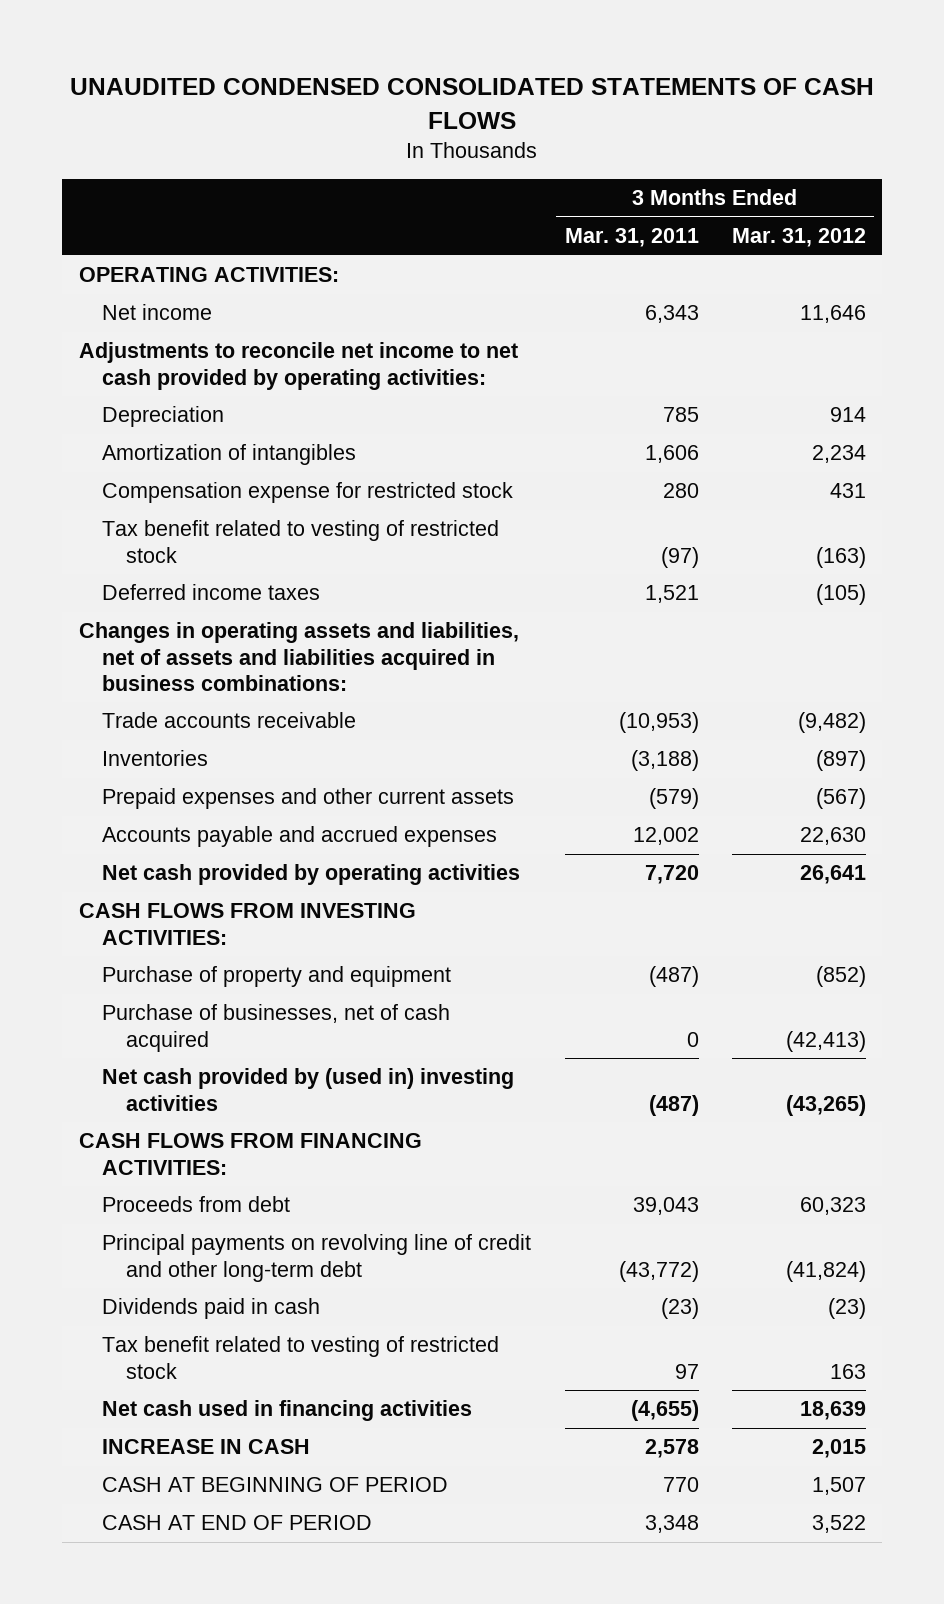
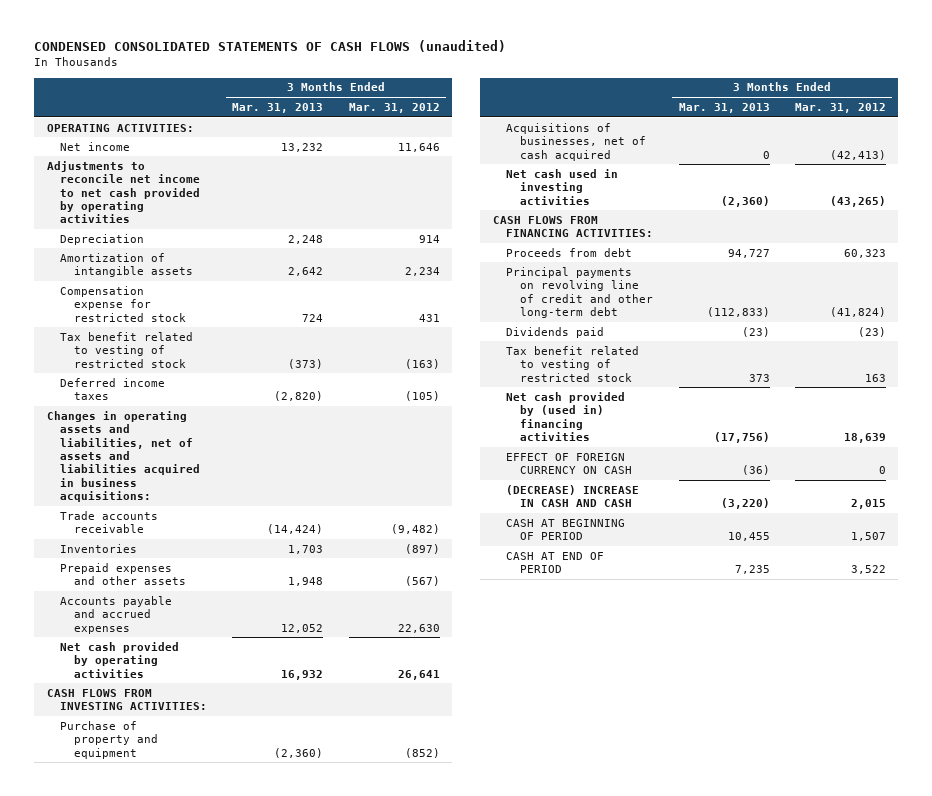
[70,78,875,129] UNAUDITED CONDENSED CONSOLIDATED STATEMENTS OF CASH FLOWS -> [34,40,507,53] CONDENSED CONSOLIDATED STATEMENTS OF CASH FLOWS (unaudited)
[564,228,699,248] Mar. 31, 2011 -> none
none -> [232,102,324,113] Mar. 31, 2013
[78,342,518,390] Adjustments to reconcile net income to net cash provided by operating activities: -> [46,160,201,224] Adjustments to reconcile net income to net cash provided by operating activities
[102,444,357,466] Amortization of intangibles -> [60,252,194,278] Amortization of intangible assets
[78,622,519,691] Changes in operating assets and liabilities, net of assets and liabilities acquired in business combinations: -> [46,410,201,503] Changes in operating assets and liabilities, net of assets and liabilities acquired in business acquisitions:
[102,788,515,810] Prepaid expenses and other current assets -> [60,562,187,586] Prepaid expenses and other assets
[102,1004,451,1052] Purchase of businesses, net of cash acquired -> [506,122,647,161] Acquisitions of businesses, net of cash acquired
[102,1068,515,1111] Net cash provided by (used in) investing activities -> [506,168,619,205] Net cash used in investing activities
[102,1298,321,1320] Dividends paid in cash -> [506,326,605,338] Dividends paid
[102,1400,473,1422] Net cash used in financing activities -> [506,391,626,441] Net cash provided by (used in) financing activities
none -> [506,452,633,475] EFFECT OF FOREIGN CURRENCY ON CASH
[102,1439,311,1455] INCREASE IN CASH -> [506,484,640,508] (DECREASE) INCREASE IN CASH AND CASH

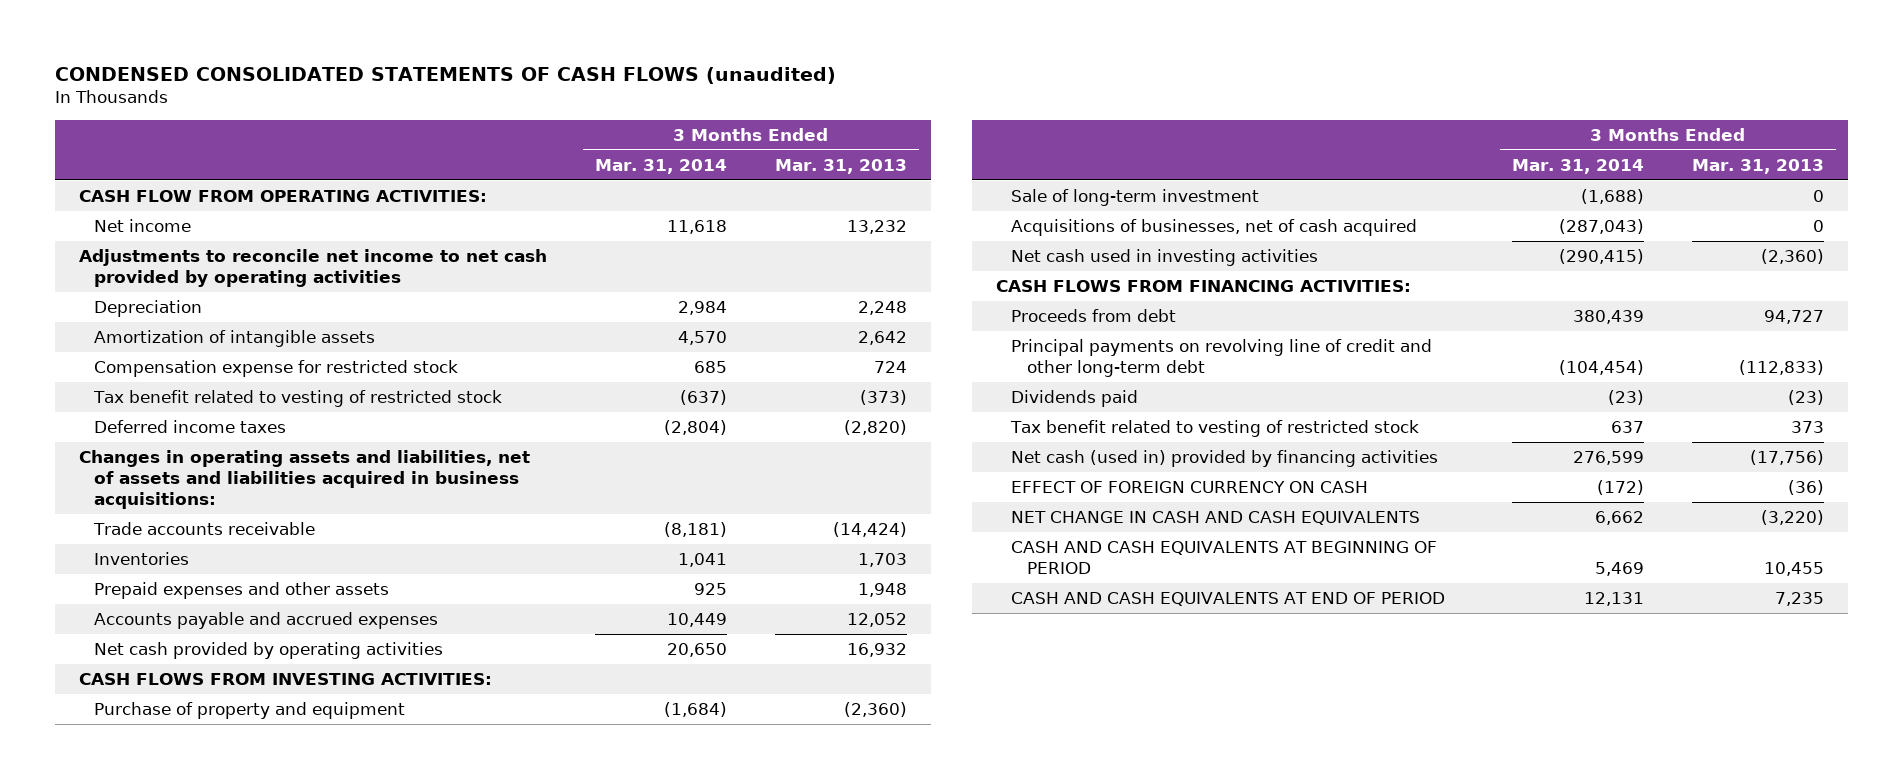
[348,102,440,113] Mar. 31, 2012 -> none
none -> [595,158,728,174] Mar. 31, 2014
[46,123,194,132] OPERATING ACTIVITIES: -> [79,190,488,203] CASH FLOW FROM OPERATING ACTIVITIES:
none -> [1011,189,1260,207] Sale of long-term investment
[506,391,626,441] Net cash provided by (used in) financing activities -> [1011,450,1439,468] Net cash (used in) provided by financing activities
[506,484,640,508] (DECREASE) INCREASE IN CASH AND CASH -> [1011,511,1421,526] NET CHANGE IN CASH AND CASH EQUIVALENTS
[506,518,626,541] CASH AT BEGINNING OF PERIOD -> [1011,541,1438,575] CASH AND CASH EQUIVALENTS AT BEGINNING OF PERIOD
[506,551,605,574] CASH AT END OF PERIOD -> [1011,592,1446,607] CASH AND CASH EQUIVALENTS AT END OF PERIOD

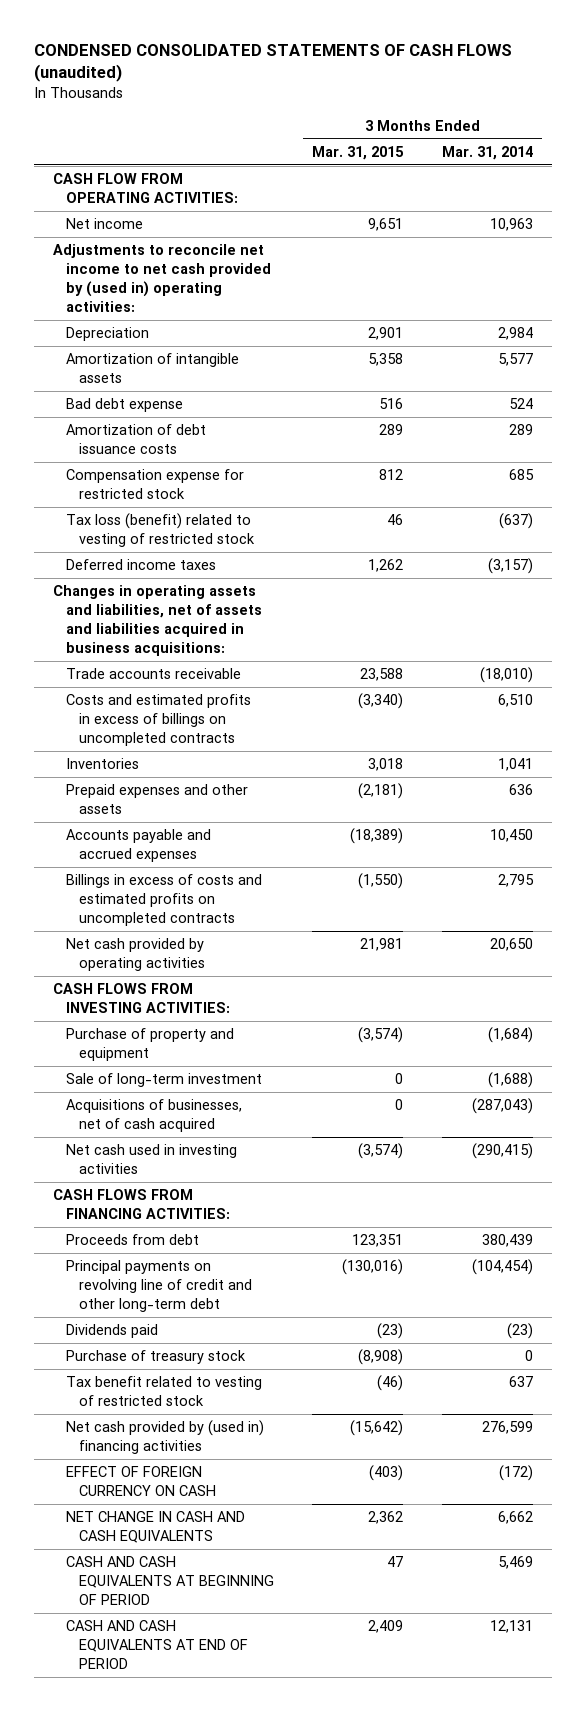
[774,158,907,174] Mar. 31, 2013 -> none
none -> [312,145,405,160] Mar. 31, 2015
[667,220,728,235] 11,618 -> [489,218,533,232] 10,963
[79,249,548,288] Adjustments to reconcile net income to net cash provided by operating activities -> [52,244,271,312] Adjustments to reconcile net income to net cash provided by (used in) operating activities:
[678,331,728,346] 4,570 -> [497,353,533,367] 5,577
none -> [65,398,183,413] Bad debt expense
none -> [65,424,206,455] Amortization of debt issuance costs
[93,390,503,408] Tax benefit related to vesting of restricted stock -> [65,513,256,548] Tax loss (benefit) related to vesting of restricted stock
[664,420,728,436] (2,804) -> [487,558,533,575] (3,157)
[664,522,728,538] (8,181) -> [479,667,533,684] (18,010)
none -> [65,694,251,746] Costs and estimated profits in excess of billings on uncompleted contracts
[694,583,728,596] 925 -> [508,784,533,796] 636
[667,613,728,628] 10,449 -> [489,829,533,843] 10,450
none -> [65,874,262,926] Billings in excess of costs and estimated profits on uncompleted contracts
none -> [65,1350,246,1365] Purchase of treasury stock
[1011,450,1439,468] Net cash (used in) provided by financing activities -> [65,1420,264,1455] Net cash provided by (used in) financing activities

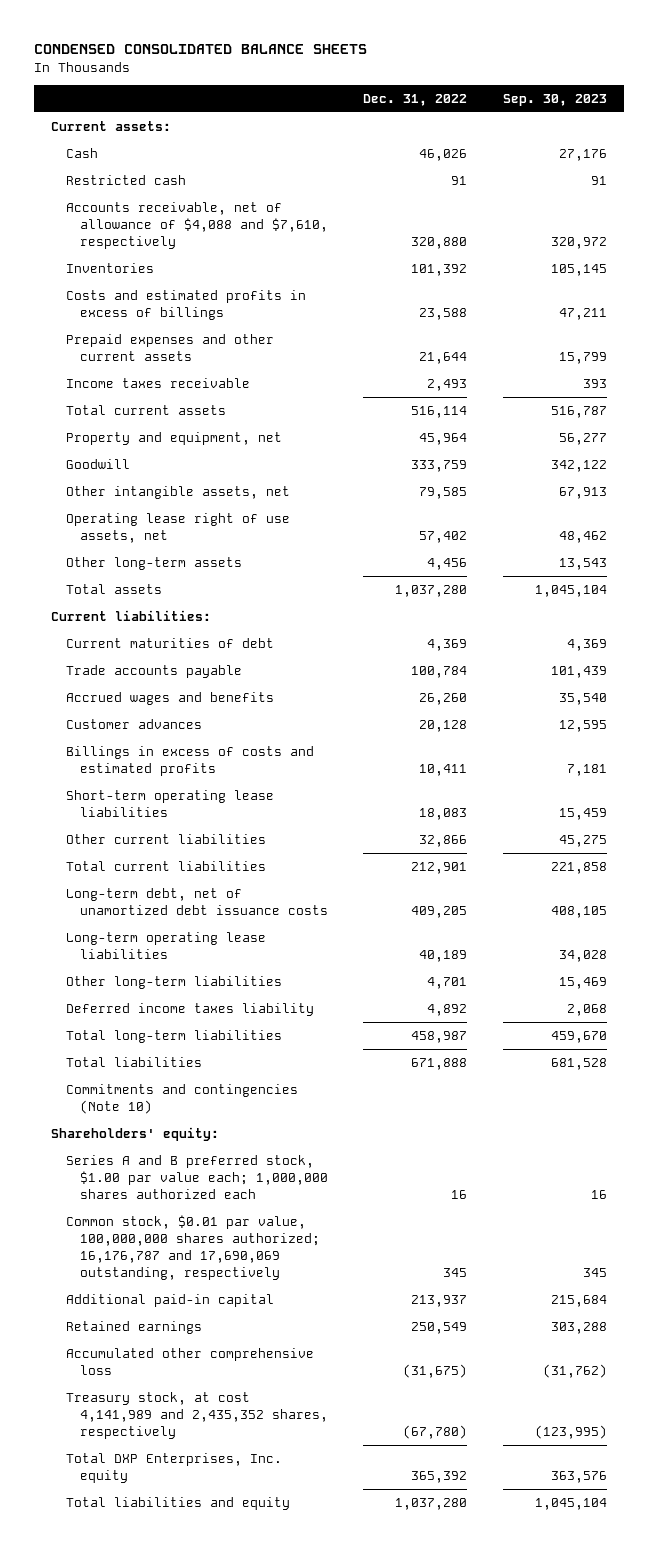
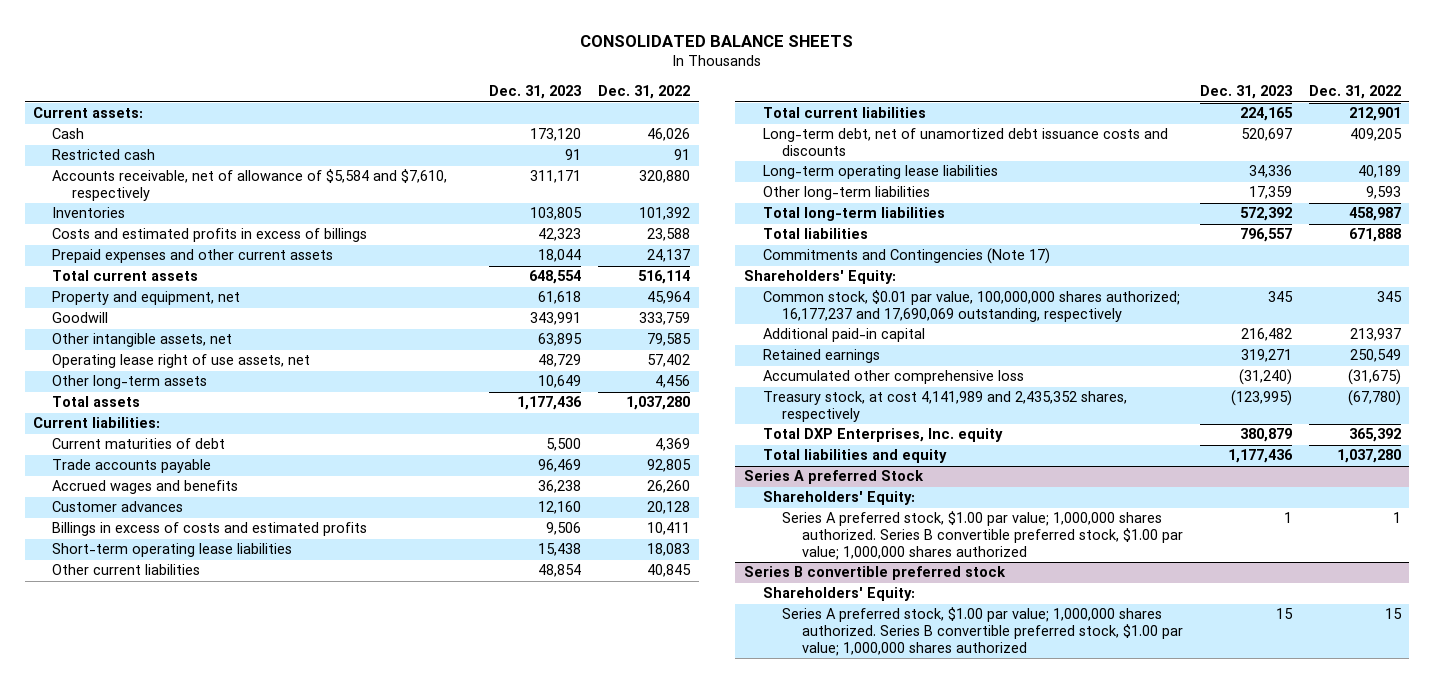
[33,44,367,55] CONDENSED CONSOLIDATED BALANCE SHEETS -> [579,34,853,47] CONSOLIDATED BALANCE SHEETS
[502,94,607,107] Sep. 30, 2023 -> none
none -> [489,85,582,100] Dec. 31, 2023
[65,201,328,250] Accounts receivable, net of allowance of $4,088 and $7,610, respectively -> [52,169,448,202] Accounts receivable, net of allowance of $5,584 and $7,610, respectively
[65,377,250,388] Income taxes receivable -> none
[419,352,468,365] 21,644 -> [647,249,691,263] 24,137
[411,665,468,678] 100,784 -> [647,459,692,473] 92,805
[419,834,468,847] 32,866 -> [647,564,692,578] 40,845
[65,887,328,916] Long-term debt, net of unamortized debt issuance costs -> [762,128,1168,157] Long-term debt, net of unamortized debt issuance costs and discounts
[65,1002,314,1016] Deferred income taxes liability -> none
[427,976,468,989] 4,701 -> [1365,186,1401,200] 9,593
[65,1154,328,1200] Series A and B preferred stock, $1.00 par value each; 1,000,000 shares authorized each -> none
[65,1083,298,1115] Commitments and contingencies (Note 10) -> [762,248,1050,265] Commitments and Contingencies (Note 17)
[51,1126,220,1141] Shareholders' equity: -> [743,270,896,285] Shareholders' Equity:
[65,1214,320,1281] Common stock, $0.01 par value, 100,000,000 shares authorized; 16,176,787 and 17,690,069 outstanding, respectively -> [762,290,1180,323] Common stock, $0.01 par value, 100,000,000 shares authorized; 16,177,237 and 17,690,069 outstanding, respectively
none -> [743,470,924,485] Series A preferred Stock
none -> [762,491,915,506] Shareholders' Equity:
none -> [782,511,1183,561] Series A preferred stock, $1.00 par value; 1,000,000 shares authorized. Series B convertible preferred stock, $1.00 par value; 1,000,000 shares authorized
none -> [743,566,1006,581] Series B convertible preferred stock
none -> [762,587,915,602] Shareholders' Equity:
none -> [782,607,1183,657] Series A preferred stock, $1.00 par value; 1,000,000 shares authorized. Series B convertible preferred stock, $1.00 par value; 1,000,000 shares authorized

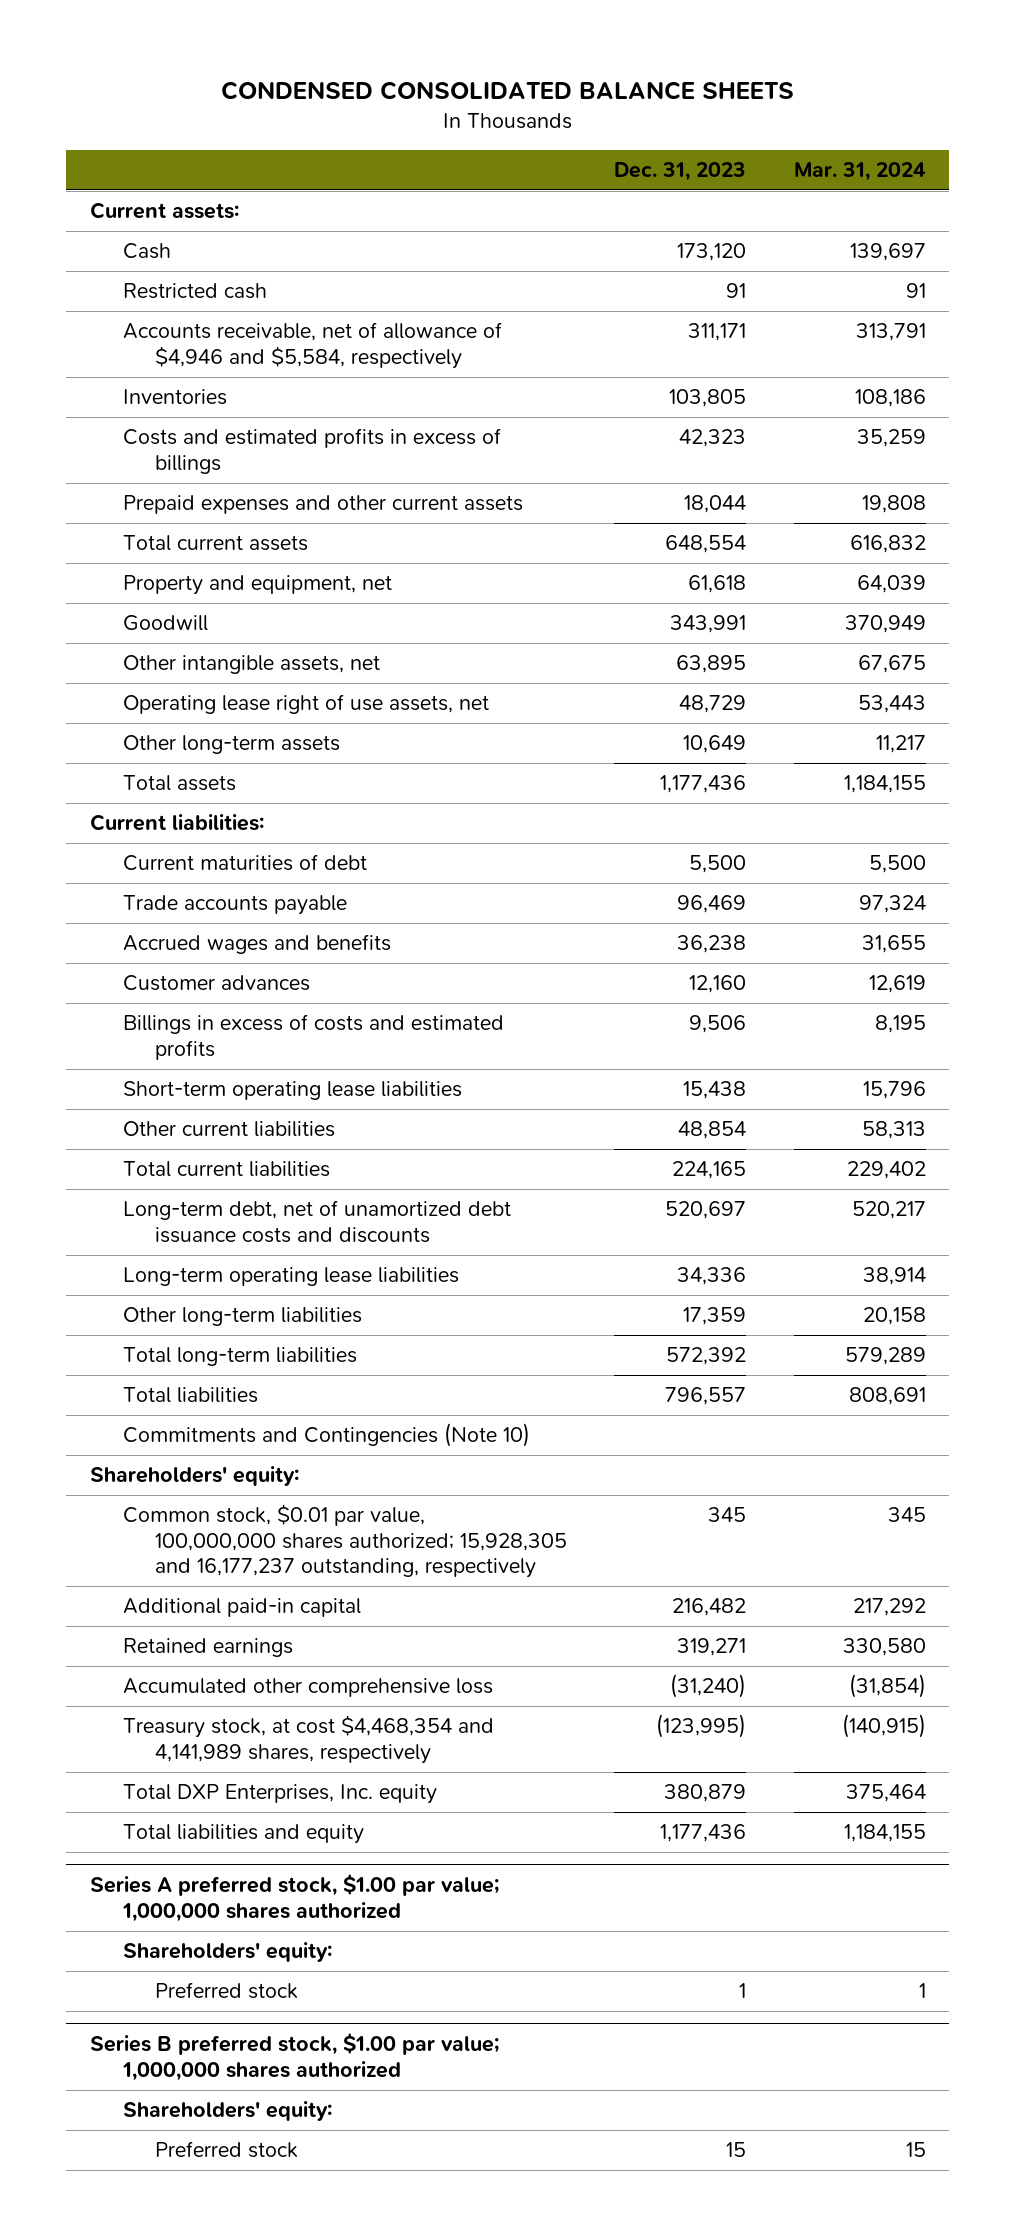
[579,34,853,47] CONSOLIDATED BALANCE SHEETS -> [220,81,794,101] CONDENSED CONSOLIDATED BALANCE SHEETS
[598,85,691,100] Dec. 31, 2022 -> none
none -> [793,162,926,182] Mar. 31, 2024
[52,169,448,202] Accounts receivable, net of allowance of $5,584 and $7,610, respectively -> [122,322,502,369] Accounts receivable, net of allowance of $4,946 and $5,584, respectively
[762,248,1050,265] Commitments and Contingencies (Note 17) -> [122,1423,530,1448] Commitments and Contingencies (Note 10)
[743,270,896,285] Shareholders' Equity: -> [89,1466,299,1487] Shareholders' equity:
[762,290,1180,323] Common stock, $0.01 par value, 100,000,000 shares authorized; 16,177,237 and 17,690,069 outstanding, respectively -> [122,1504,568,1579] Common stock, $0.01 par value, 100,000,000 shares authorized; 15,928,305 and 16,177,237 outstanding, respectively
[762,391,1127,423] Treasury stock, at cost 4,141,989 and 2,435,352 shares, respectively -> [122,1715,494,1764] Treasury stock, at cost $4,468,354 and 4,141,989 shares, respectively
[743,566,1006,581] Series B convertible preferred stock -> none
[743,470,924,485] Series A preferred Stock -> [89,1874,499,1922] Series A preferred stock, $1.00 par value; 1,000,000 shares authorized
[762,491,915,506] Shareholders' Equity: -> [122,1942,332,1963] Shareholders' equity:
[782,511,1183,561] Series A preferred stock, $1.00 par value; 1,000,000 shares authorized. Series B convertible preferred stock, $1.00 par value; 1,000,000 shares authorized -> [155,1982,299,2000] Preferred stock
none -> [89,2033,499,2081] Series B preferred stock, $1.00 par value; 1,000,000 shares authorized
[762,587,915,602] Shareholders' Equity: -> [122,2101,332,2122] Shareholders' equity:
[782,607,1183,657] Series A preferred stock, $1.00 par value; 1,000,000 shares authorized. Series B convertible preferred stock, $1.00 par value; 1,000,000 shares authorized -> [155,2141,299,2159] Preferred stock

